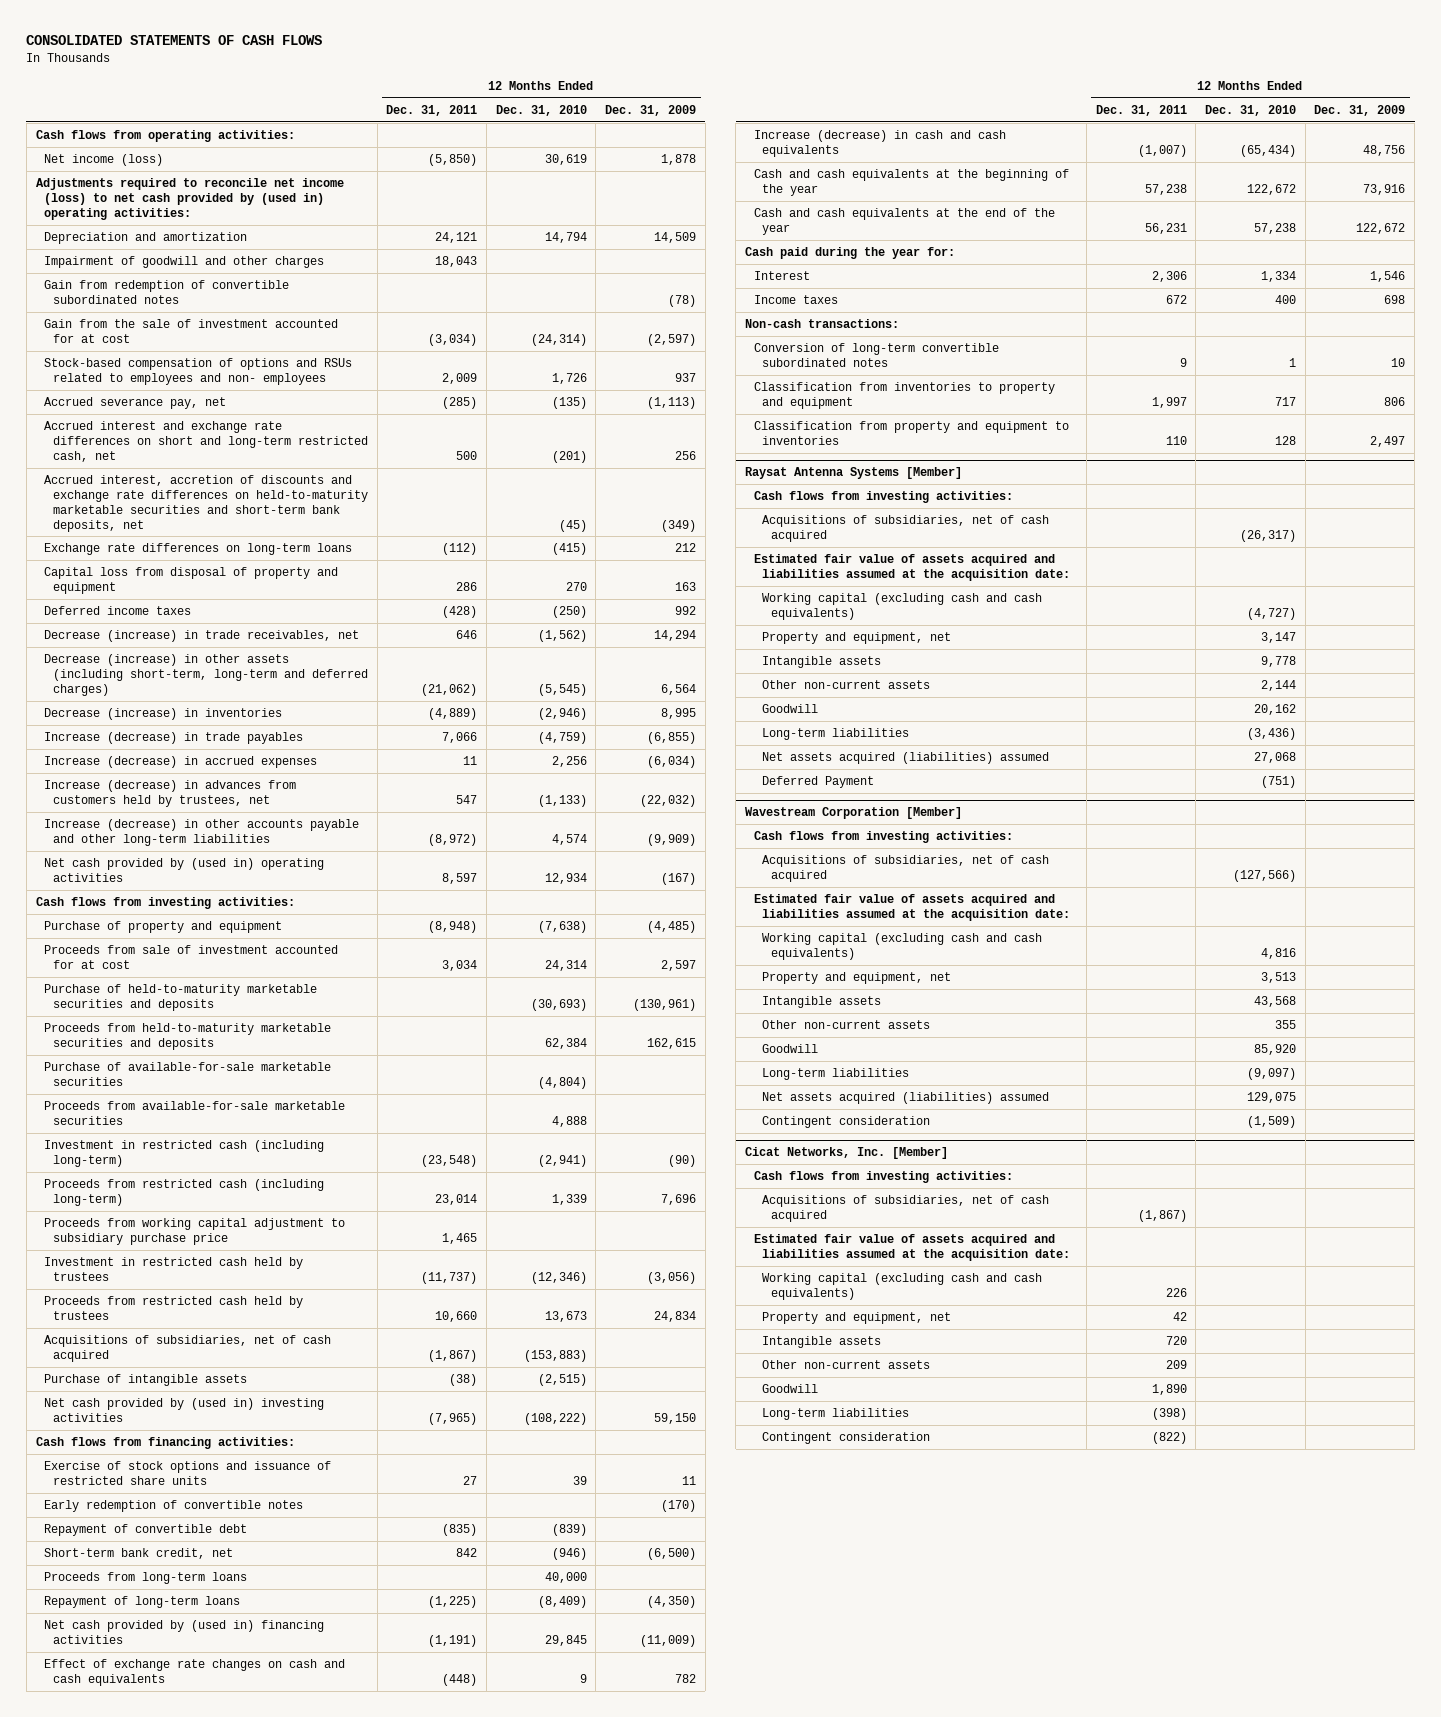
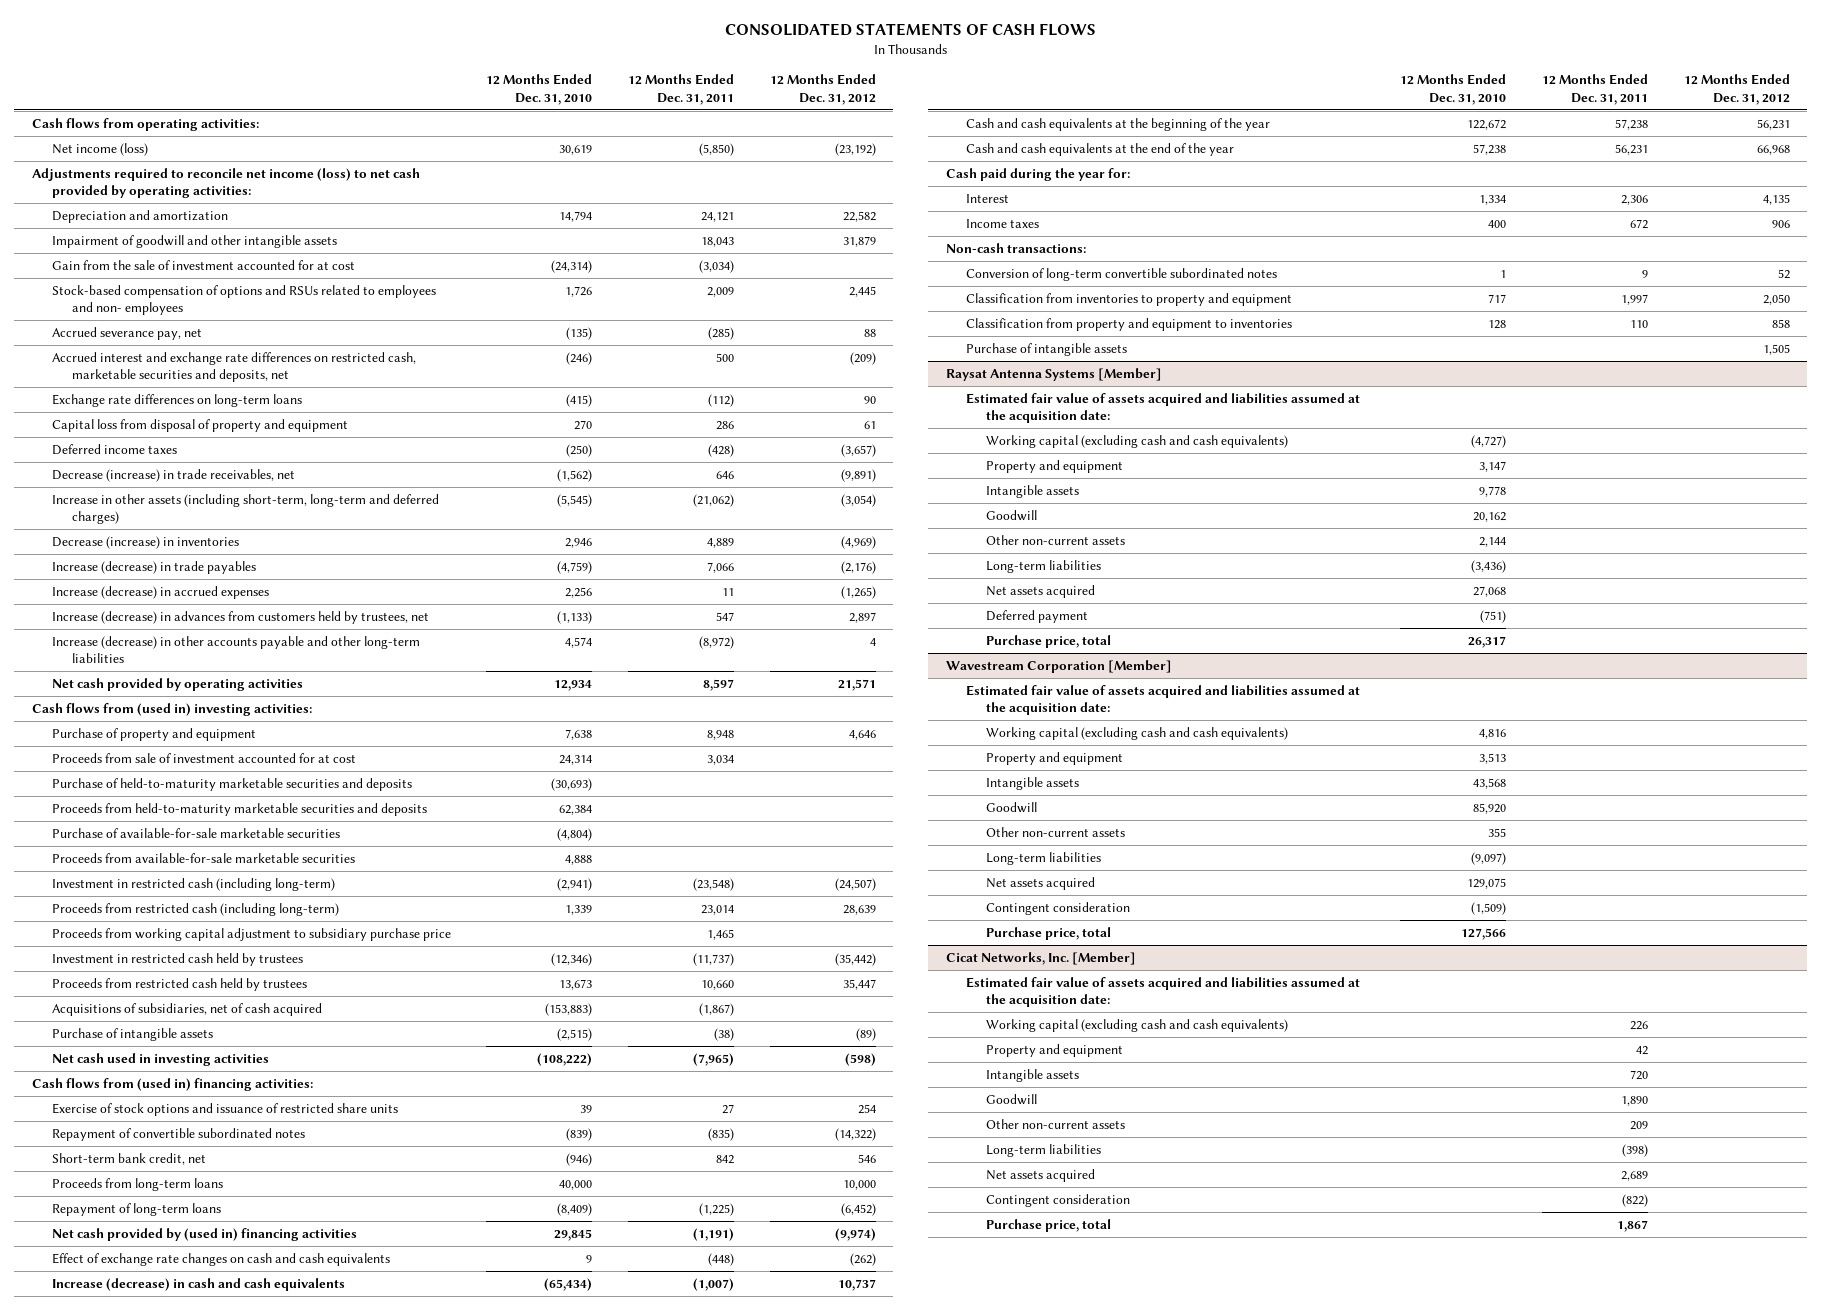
[605,104,697,116] Dec. 31, 2009 -> none
none -> [769,74,876,105] 12 Months Ended Dec. 31, 2012
[35,177,344,220] Adjustments required to reconcile net income (loss) to net cash provided by (used in) operating activities: -> [31,167,420,199] Adjustments required to reconcile net income (loss) to net cash provided by operating activities:
[44,279,290,304] Gain from redemption of convertible subordinated notes -> none
[44,255,325,268] Impairment of goodwill and other charges -> [51,234,337,248] Impairment of goodwill and other intangible assets
[44,474,368,532] Accrued interest, accretion of discounts and exchange rate differences on held-to-maturity marketable securities and short-term bank deposits, net -> none
[44,420,368,462] Accrued interest and exchange rate differences on short and long-term restricted cash, net -> [51,351,416,383] Accrued interest and exchange rate differences on restricted cash, marketable securities and deposits, net
[551,450,587,463] (201) -> [566,351,593,365] (246)
[44,653,368,696] Decrease (increase) in other assets (including short-term, long-term and deferred charges) -> [51,493,439,525] Increase in other assets (including short-term, long-term and deferred charges)
[428,707,478,720] (4,889) -> [707,537,735,548] 4,889
[537,707,587,720] (2,946) -> [565,537,593,548] 2,946
[44,857,325,882] Net cash provided by (used in) operating activities -> [51,677,303,691] Net cash provided by operating activities
[35,896,295,909] Cash flows from investing activities: -> [31,702,312,716] Cash flows from (used in) investing activities:
[428,920,478,933] (8,948) -> [707,729,735,740] 8,948
[537,920,587,933] (7,638) -> [565,728,593,740] 7,638
[44,1397,325,1422] Net cash provided by (used in) investing activities -> [51,1052,269,1066] Net cash used in investing activities
[35,1436,295,1449] Cash flows from financing activities: -> [31,1077,313,1091] Cash flows from (used in) financing activities:
[44,1499,304,1512] Early redemption of convertible notes -> none
[44,1523,248,1536] Repayment of convertible debt -> [51,1127,305,1141] Repayment of convertible subordinated notes
none -> [965,342,1127,356] Purchase of intangible assets
[753,490,1013,503] Cash flows from investing activities: -> none
[762,514,1050,542] Acquisitions of subsidiaries, net of cash acquired -> none
[762,631,952,644] Property and equipment, net -> [985,459,1123,473] Property and equipment
[762,679,931,689] Other non-current assets -> [985,534,1125,545] Other non-current assets
[762,751,1050,764] Net assets acquired (liabilities) assumed -> [985,584,1095,598] Net assets acquired
[762,775,875,788] Deferred Payment -> [985,609,1088,623] Deferred payment
none -> [985,634,1111,648] Purchase price, total
[753,830,1013,843] Cash flows from investing activities: -> none
[762,854,1050,882] Acquisitions of subsidiaries, net of cash acquired -> none
[762,971,952,984] Property and equipment, net -> [985,751,1123,765] Property and equipment
[762,1019,931,1029] Other non-current assets -> [985,826,1125,837] Other non-current assets
[762,1091,1050,1104] Net assets acquired (liabilities) assumed -> [985,876,1095,890] Net assets acquired
none -> [985,926,1111,940] Purchase price, total
[753,1170,1013,1183] Cash flows from investing activities: -> none
[762,1194,1050,1222] Acquisitions of subsidiaries, net of cash acquired -> none
[762,1311,952,1324] Property and equipment, net -> [985,1043,1123,1057] Property and equipment
[762,1359,931,1369] Other non-current assets -> [985,1118,1125,1129] Other non-current assets
none -> [985,1168,1095,1182] Net assets acquired
none -> [985,1218,1111,1232] Purchase price, total

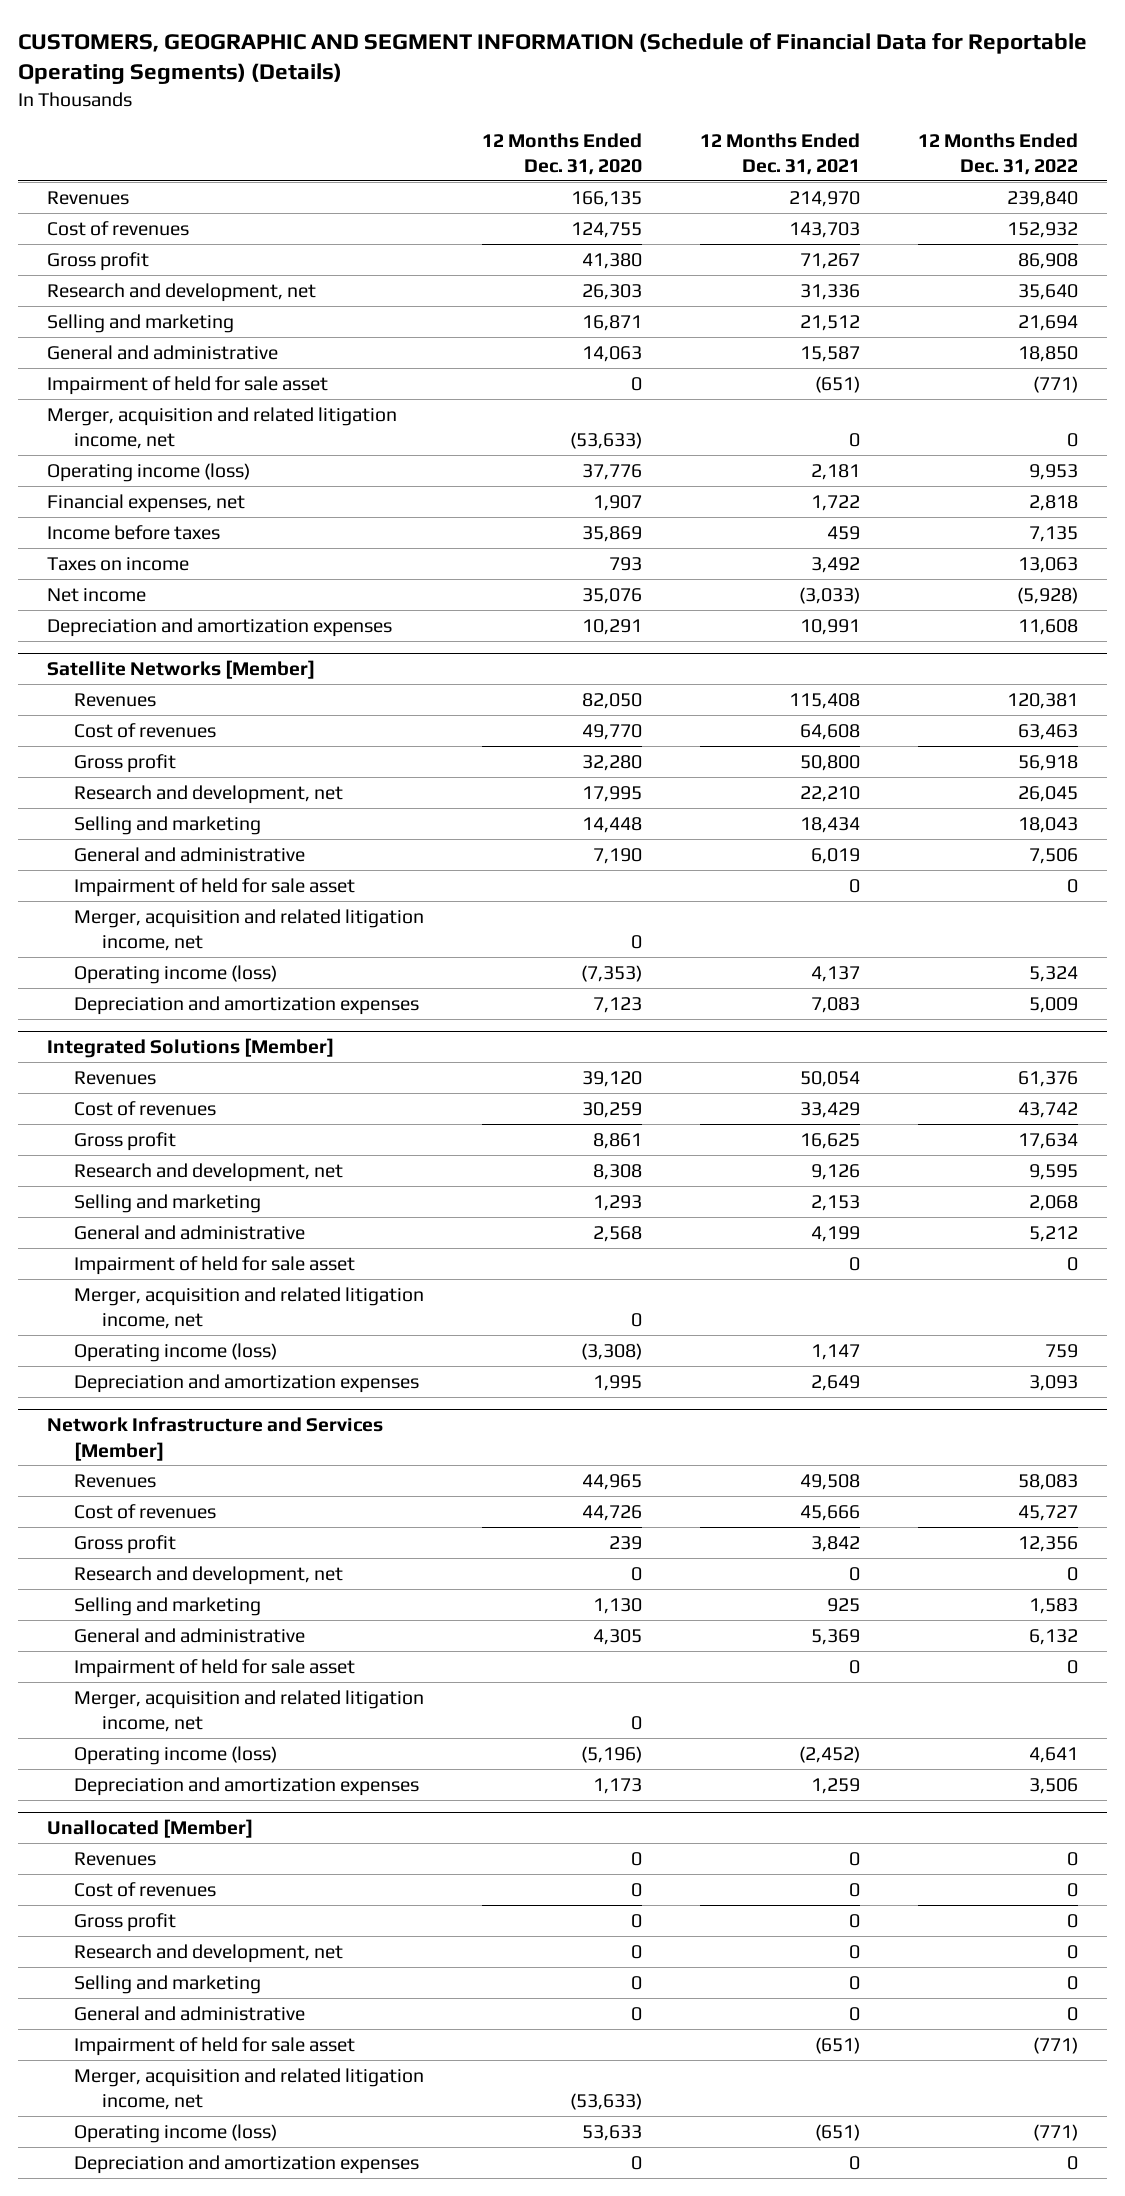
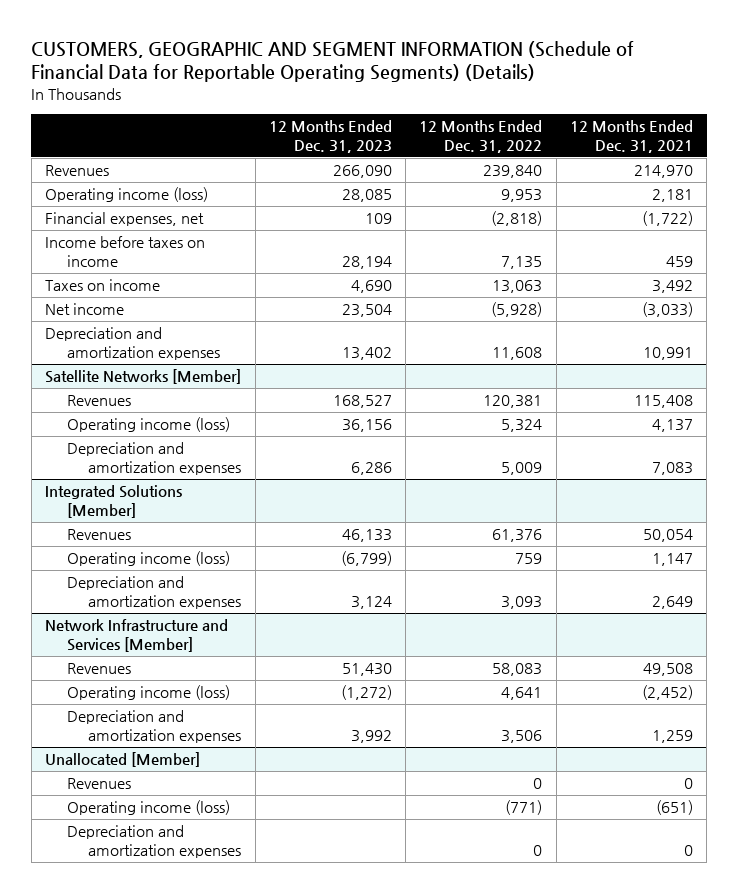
[482,132,643,176] 12 Months Ended Dec. 31, 2020 -> none
none -> [268,119,392,154] 12 Months Ended Dec. 31, 2023
[47,220,190,236] Cost of revenues -> none
[47,251,150,271] Gross profit -> none
[47,282,317,302] Research and development, net -> none
[47,313,235,333] Selling and marketing -> none
[47,344,279,360] General and administrative -> none
[47,375,329,395] Impairment of held for sale asset -> none
[47,406,398,449] Merger, acquisition and related litigation income, net -> none
[811,494,861,511] 1,722 -> [641,211,693,227] (1,722)
[1028,494,1078,511] 2,818 -> [491,211,543,227] (2,818)
[47,524,221,540] Income before taxes -> [45,236,206,268] Income before taxes on income
[74,722,217,738] Cost of revenues -> none
[74,753,177,773] Gross profit -> none
[74,784,344,804] Research and development, net -> none
[74,815,262,835] Selling and marketing -> none
[74,846,306,862] General and administrative -> none
[74,877,356,897] Impairment of held for sale asset -> none
[74,908,425,951] Merger, acquisition and related litigation income, net -> none
[74,1100,217,1116] Cost of revenues -> none
[74,1131,177,1151] Gross profit -> none
[74,1162,344,1182] Research and development, net -> none
[74,1193,262,1213] Selling and marketing -> none
[74,1224,306,1240] General and administrative -> none
[74,1255,356,1275] Impairment of held for sale asset -> none
[74,1286,425,1329] Merger, acquisition and related litigation income, net -> none
[74,1503,217,1519] Cost of revenues -> none
[74,1534,177,1554] Gross profit -> none
[74,1565,344,1585] Research and development, net -> none
[74,1596,262,1616] Selling and marketing -> none
[74,1627,306,1643] General and administrative -> none
[74,1658,356,1678] Impairment of held for sale asset -> none
[74,1689,425,1732] Merger, acquisition and related litigation income, net -> none
[74,1881,217,1897] Cost of revenues -> none
[74,1912,177,1932] Gross profit -> none
[74,1943,344,1963] Research and development, net -> none
[74,1974,262,1994] Selling and marketing -> none
[74,2005,306,2021] General and administrative -> none
[74,2036,356,2056] Impairment of held for sale asset -> none
[74,2067,425,2110] Merger, acquisition and related litigation income, net -> none

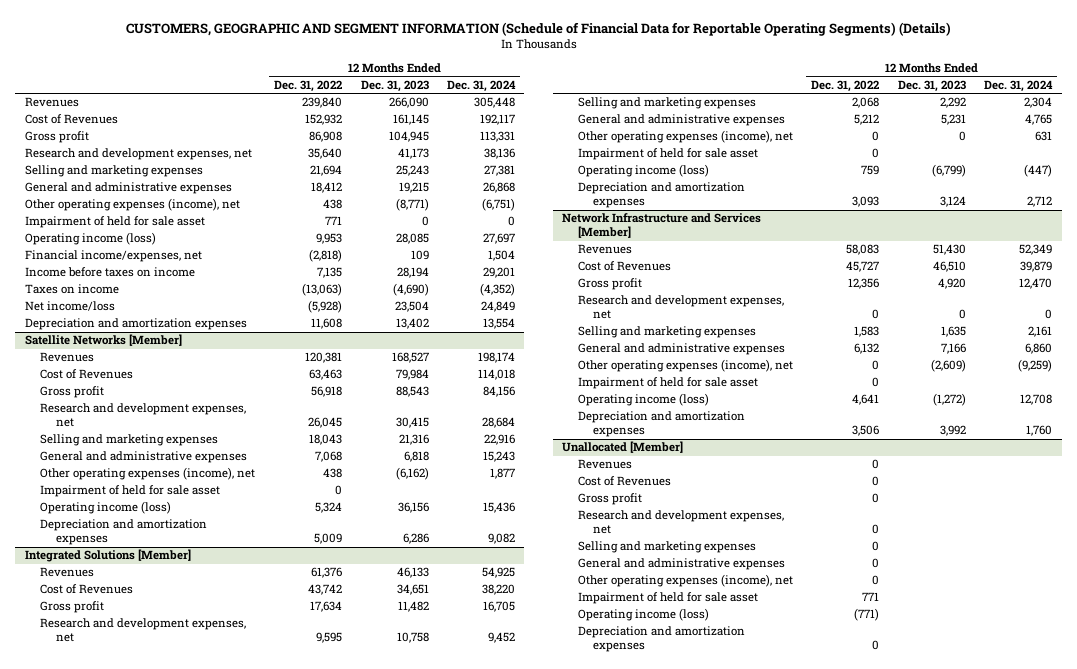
[569,119,693,154] 12 Months Ended Dec. 31, 2021 -> none
none -> [447,79,517,92] Dec. 31, 2024
none -> [24,114,118,125] Cost of Revenues
none -> [24,131,89,144] Gross profit
none -> [24,148,252,161] Research and development expenses, net
none -> [24,165,203,178] Selling and marketing expenses
none -> [24,182,232,195] General and administrative expenses
none -> [24,198,240,212] Other operating expenses (income), net
none -> [24,216,205,229] Impairment of held for sale asset
[45,212,205,227] Financial expenses, net -> [24,250,202,263] Financial income/expenses, net
[350,280,392,294] 4,690 -> [392,283,429,297] (4,690)
[492,280,543,294] 13,063 -> [301,283,342,297] (13,063)
[45,303,125,316] Net income -> [24,301,115,312] Net income/loss
none -> [40,369,134,380] Cost of Revenues
none -> [40,386,105,399] Gross profit
none -> [40,403,247,428] Research and development expenses, net
none -> [40,434,219,447] Selling and marketing expenses
none -> [40,451,248,464] General and administrative expenses
none -> [40,467,256,481] Other operating expenses (income), net
none -> [40,485,221,498] Impairment of held for sale asset
none -> [40,584,134,595] Cost of Revenues
none -> [40,601,105,614] Gross profit
none -> [40,618,247,643] Research and development expenses, net
none -> [577,97,756,110] Selling and marketing expenses
none -> [577,114,785,127] General and administrative expenses
none -> [577,130,793,144] Other operating expenses (income), net
none -> [577,148,758,161] Impairment of held for sale asset
none -> [577,261,671,272] Cost of Revenues
none -> [577,278,642,291] Gross profit
none -> [577,295,784,320] Research and development expenses, net
none -> [577,326,756,339] Selling and marketing expenses
none -> [577,343,785,356] General and administrative expenses
none -> [577,359,793,373] Other operating expenses (income), net
none -> [577,377,758,390] Impairment of held for sale asset
none -> [577,476,671,487] Cost of Revenues
none -> [577,493,642,506] Gross profit
none -> [577,510,784,535] Research and development expenses, net
none -> [577,541,756,554] Selling and marketing expenses
none -> [577,558,785,571] General and administrative expenses
none -> [577,574,793,588] Other operating expenses (income), net
none -> [577,592,758,605] Impairment of held for sale asset

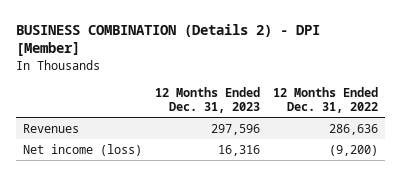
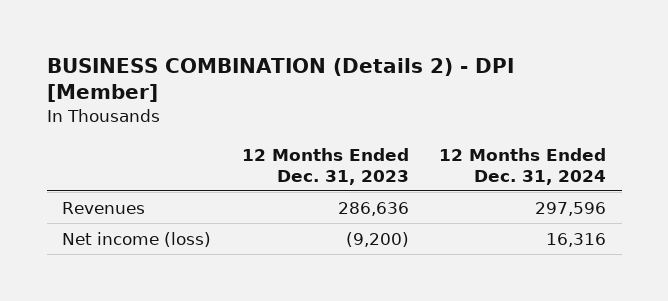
[273,86,379,113] 12 Months Ended Dec. 31, 2022 -> none
none -> [439,147,607,185] 12 Months Ended Dec. 31, 2024
[211,123,261,135] 297,596 -> [337,201,409,216] 286,636
[218,144,261,156] 16,316 -> [345,231,409,247] (9,200)

